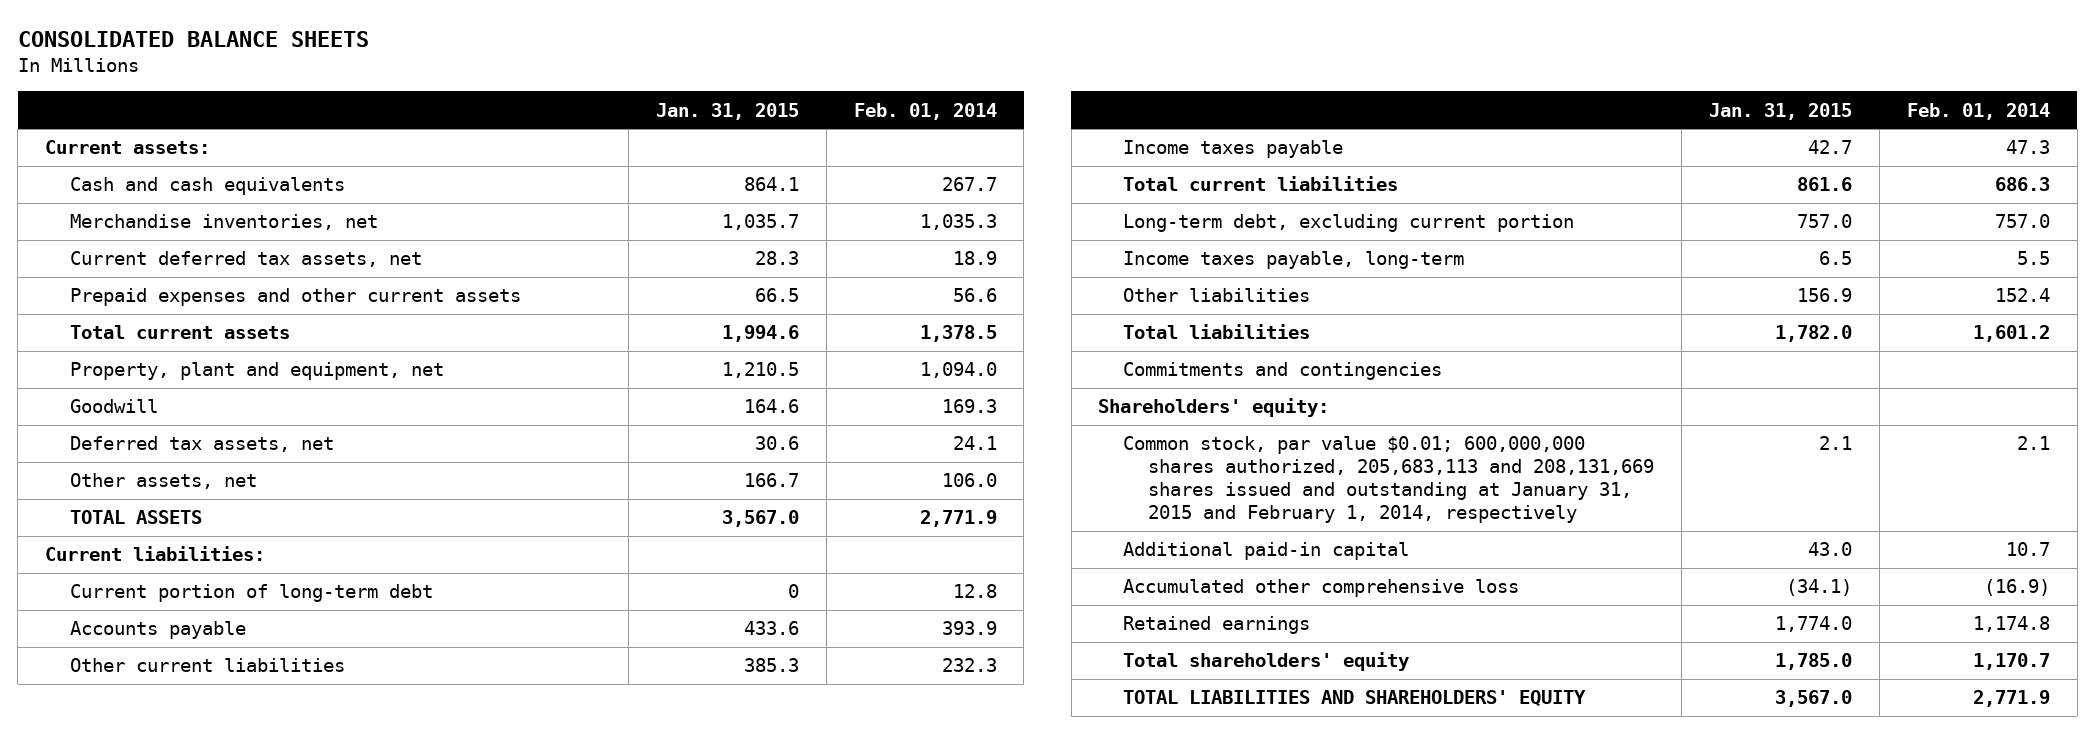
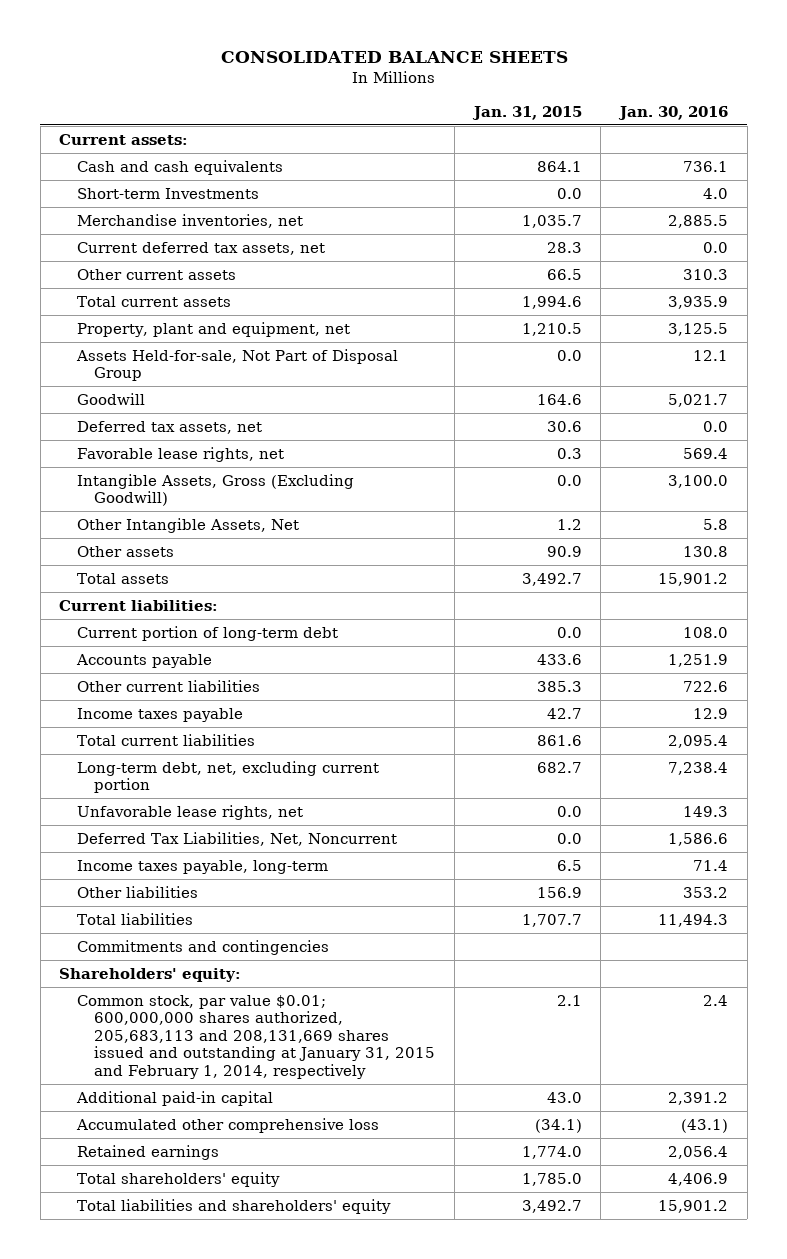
[853,102,997,120] Feb. 01, 2014 -> none
none -> [618,105,729,120] Jan. 30, 2016
none -> [76,187,259,199] Short-term Investments
[69,288,521,307] Prepaid expenses and other current assets -> [76,268,236,280] Other current assets
none -> [75,348,398,382] Assets Held-for-sale, Not Part of Disposal Group
none -> [76,446,284,462] Favorable lease rights, net
none -> [76,473,354,507] Intangible Assets, Gross (Excluding Goodwill)
none -> [76,517,299,533] Other Intangible Assets, Net
[69,473,257,490] Other assets, net -> [76,545,174,557] Other assets
[743,473,799,488] 166.7 -> [546,545,582,557] 90.9
[69,510,202,525] TOTAL ASSETS -> [76,572,169,584] Total assets
[721,510,799,528] 3,567.0 -> [521,572,582,586] 3,492.7
[787,584,799,599] 0 -> [556,626,582,638] 0.0
[1123,214,1575,233] Long-term debt, excluding current portion -> [76,760,379,794] Long-term debt, net, excluding current portion
[1796,214,1852,229] 757.0 -> [536,761,582,773] 682.7
none -> [76,804,303,820] Unfavorable lease rights, net
none -> [76,831,397,846] Deferred Tax Liabilities, Net, Noncurrent
[1774,325,1852,343] 1,782.0 -> [521,913,582,927] 1,707.7
[1123,690,1587,707] TOTAL LIABILITIES AND SHAREHOLDERS' EQUITY -> [76,1198,391,1214] Total liabilities and shareholders' equity
[1774,690,1852,708] 3,567.0 -> [521,1199,582,1213] 3,492.7

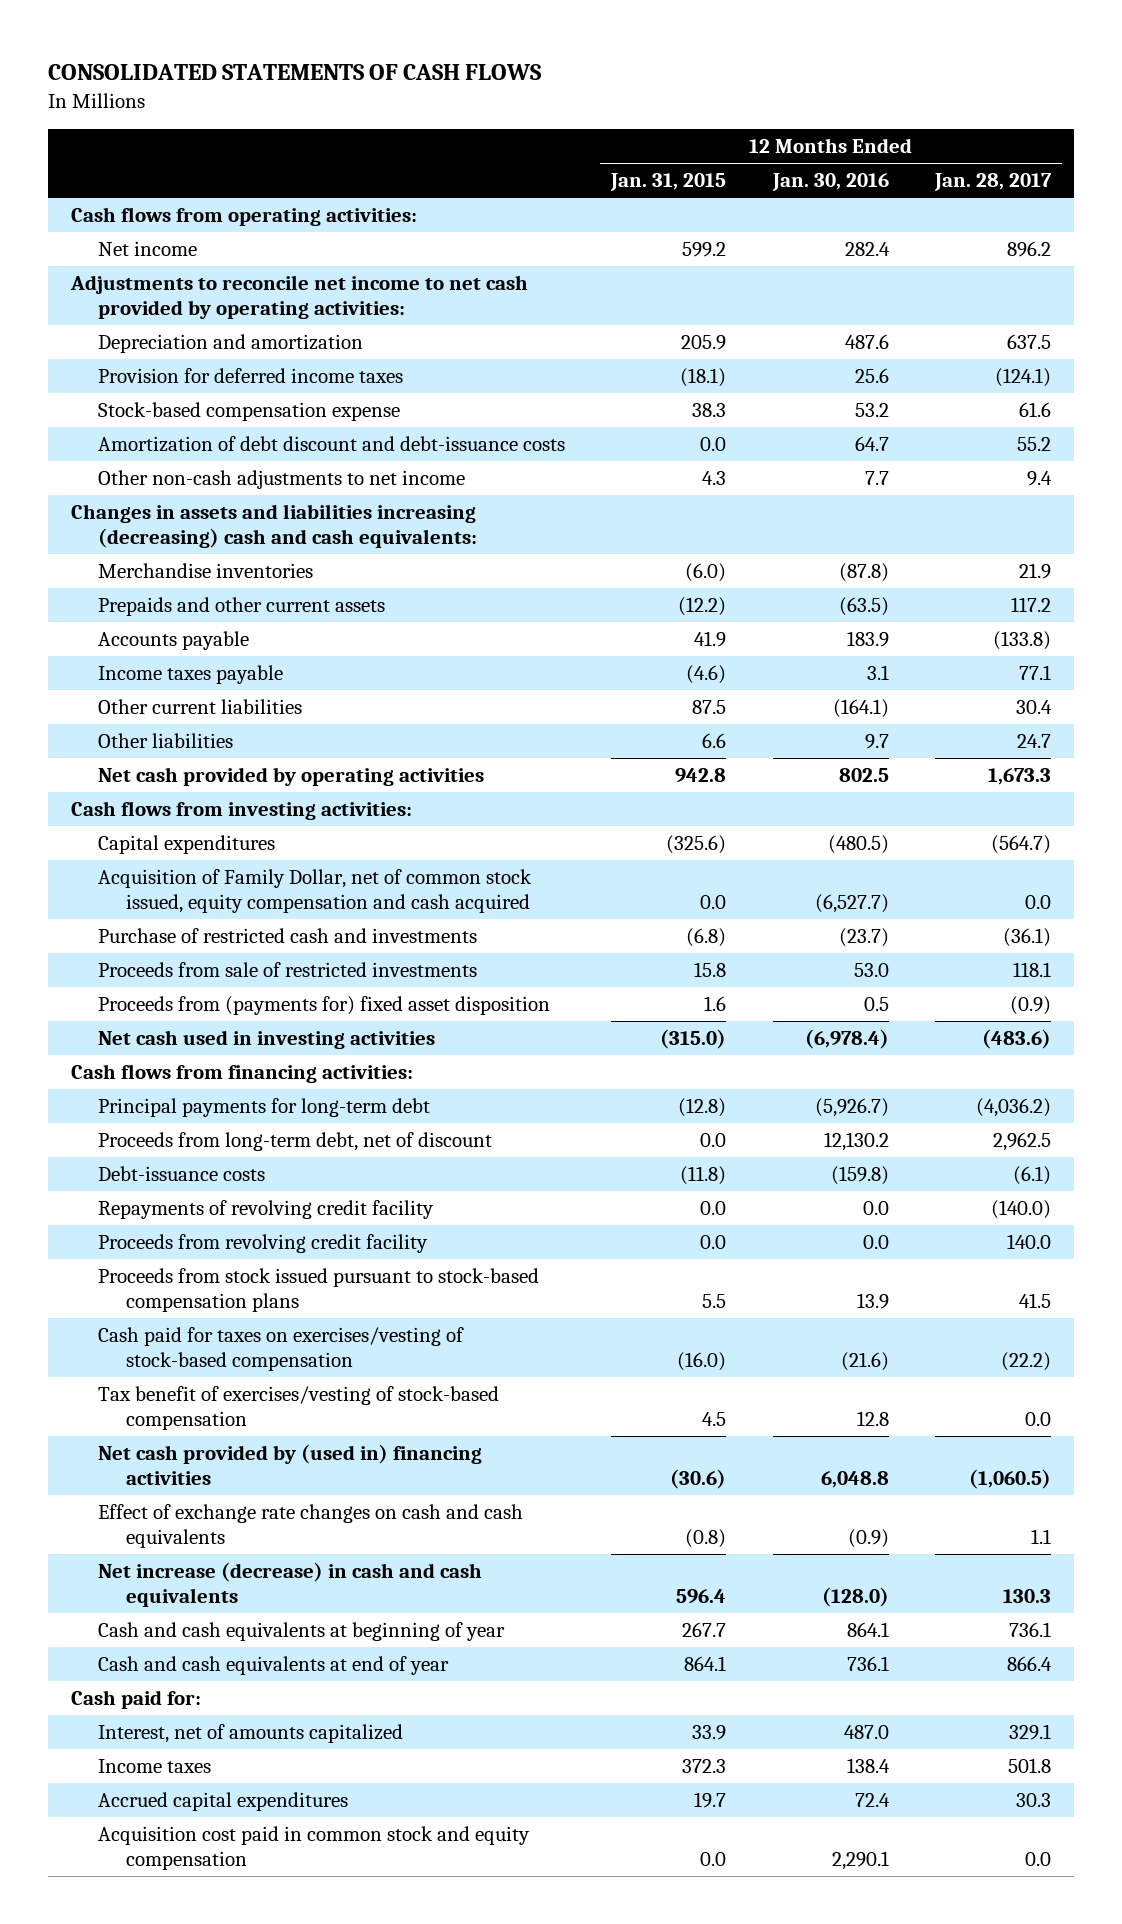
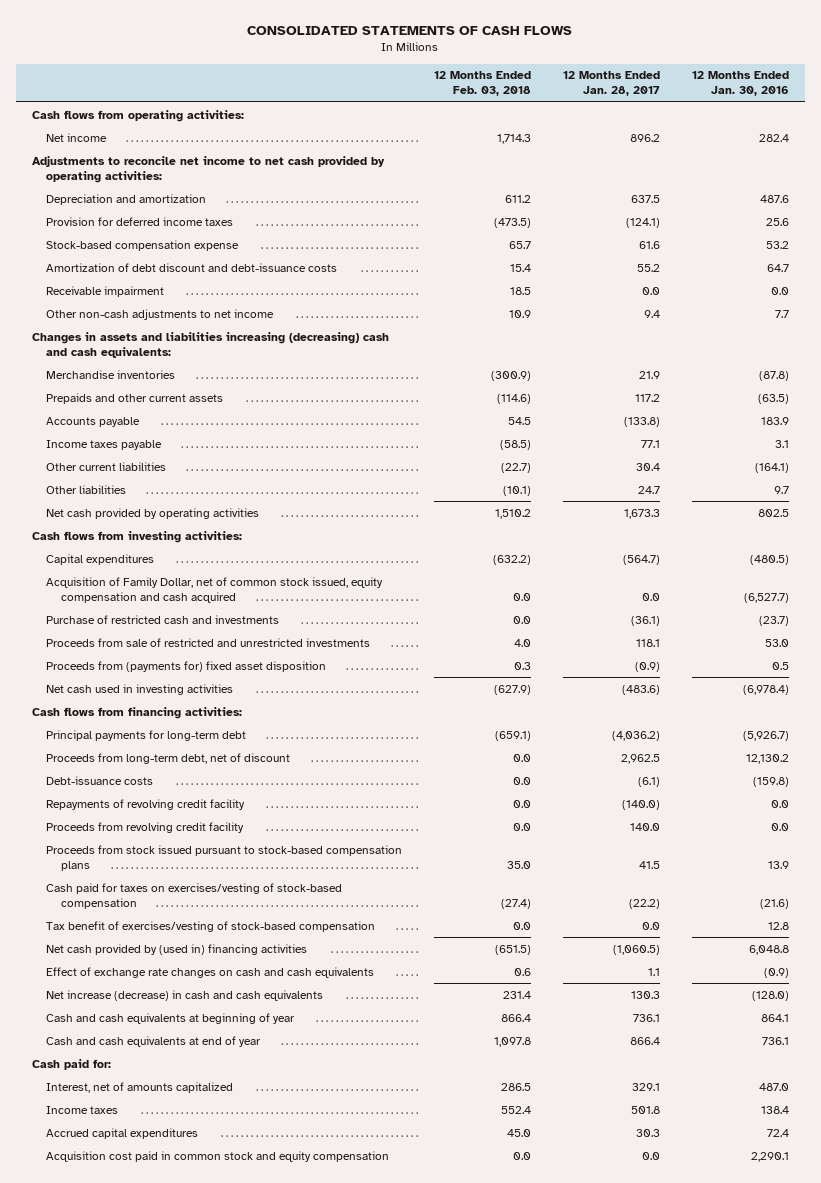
[610,173,727,192] Jan. 31, 2015 -> none
none -> [434,71,532,97] 12 Months Ended Feb. 03, 2018
none -> [46,285,165,297] Receivable impairment
[98,962,478,978] Proceeds from sale of restricted investments -> [46,637,371,647] Proceeds from sale of restricted and unrestricted investments

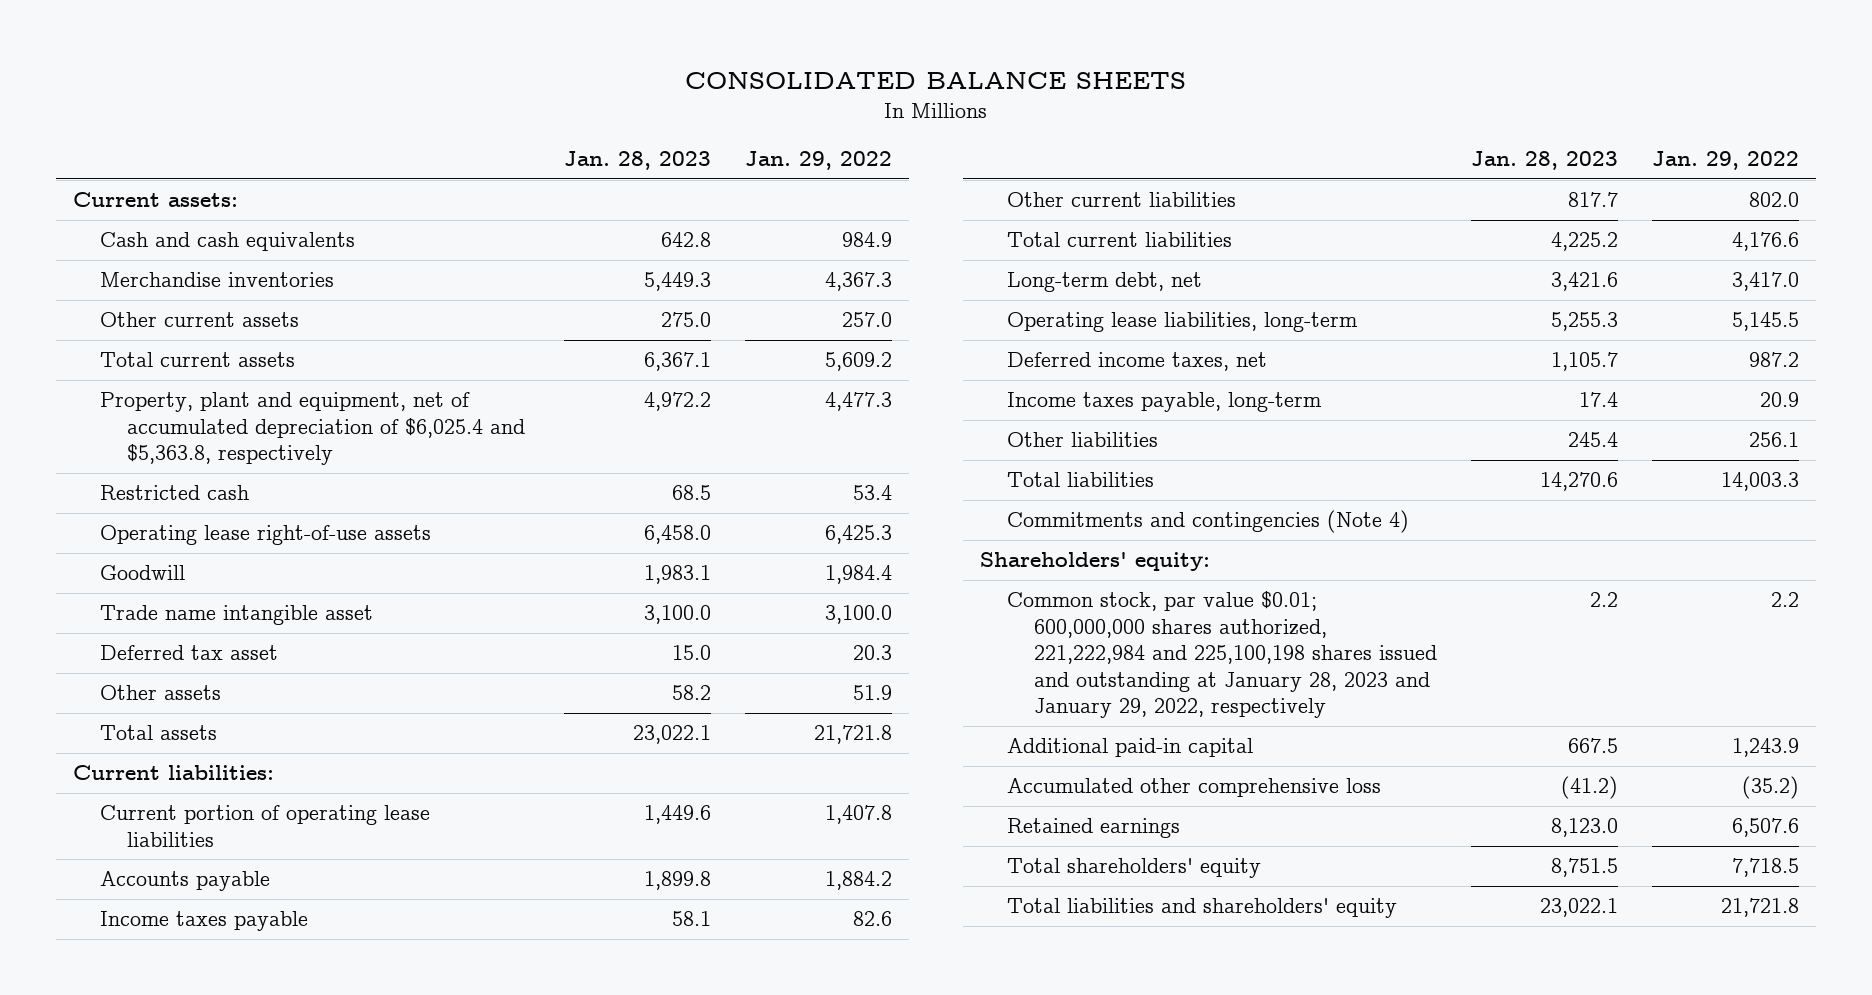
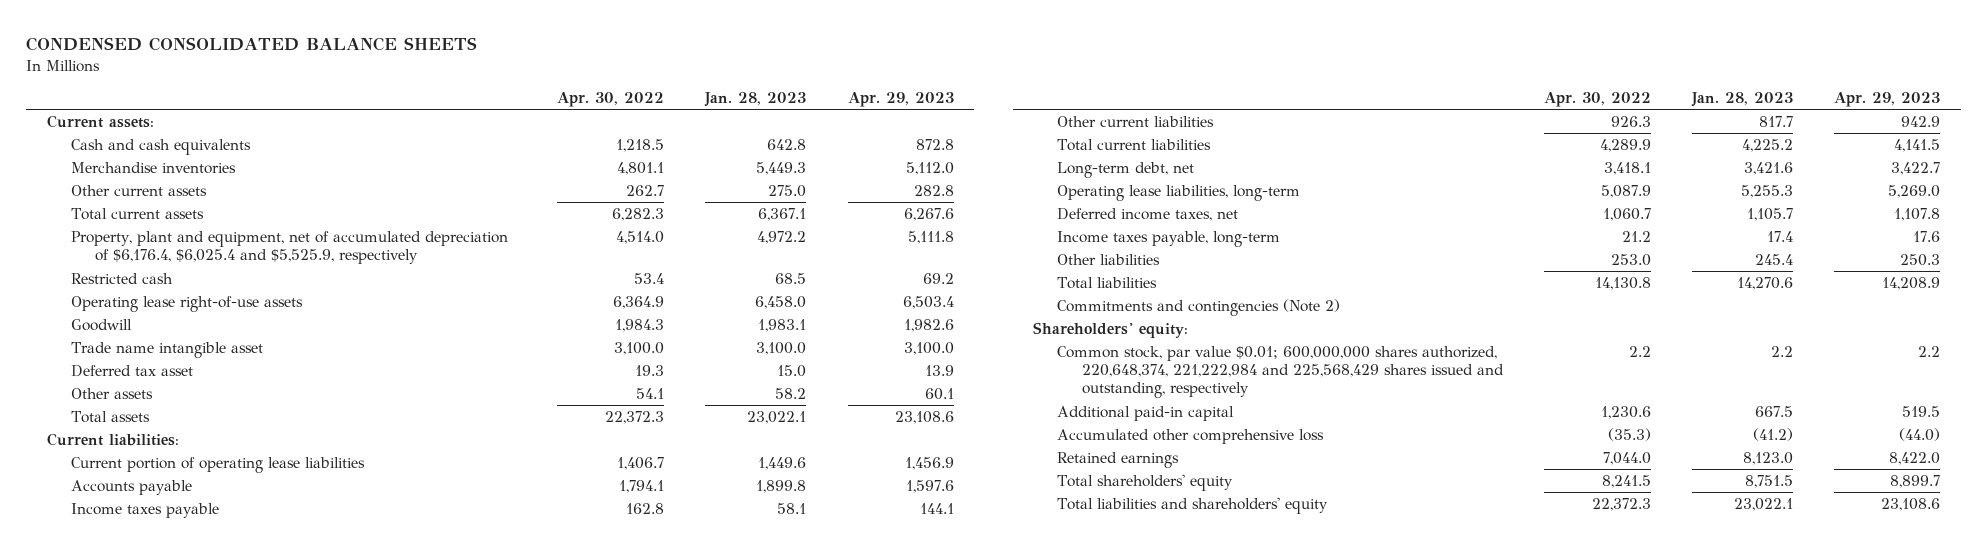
[684,72,1186,90] CONSOLIDATED BALANCE SHEETS -> [25,36,477,51] CONDENSED CONSOLIDATED BALANCE SHEETS
[745,151,893,171] Jan. 29, 2022 -> none
none -> [557,92,665,108] Apr. 30, 2022
none -> [847,92,954,108] Apr. 29, 2023
[99,392,525,466] Property, plant and equipment, net of accumulated depreciation of $6,025.4 and $5,363.8, respectively -> [70,231,508,265] Property, plant and equipment, net of accumulated depreciation of $6,176.4, $6,025.4 and $5,525.9, respectively
[1006,510,1409,534] Commitments and contingencies (Note 4) -> [1057,299,1341,317] Commitments and contingencies (Note 2)
[1006,591,1437,719] Common stock, par value $0.01; 600,000,000 shares authorized, 221,222,984 and 225,100,198 shares issued and outstanding at January 28, 2023 and January 29, 2022, respectively -> [1057,346,1504,399] Common stock, par value $0.01; 600,000,000 shares authorized, 220,648,374, 221,222,984 and 225,568,429 shares issued and outstanding, respectively

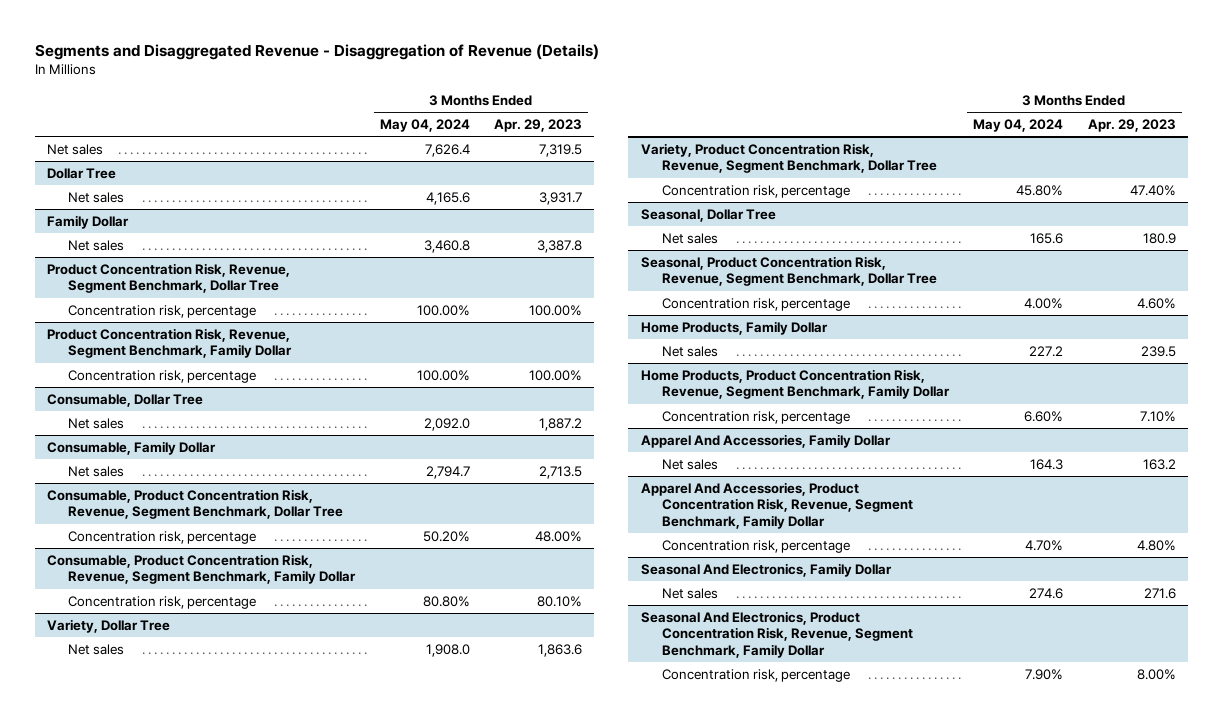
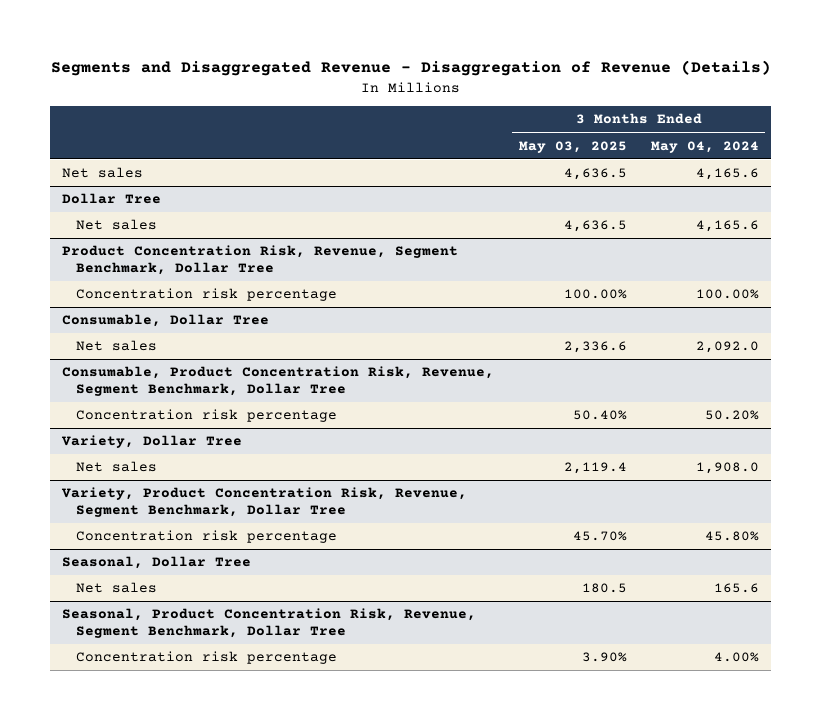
[494,119,583,133] Apr. 29, 2023 -> none
none -> [518,140,627,153] May 03, 2025
[424,143,470,157] 7,626.4 -> [695,168,759,181] 4,165.6
[46,214,129,229] Family Dollar -> none
[68,239,125,251] Net sales -> none
[46,327,293,359] Product Concentration Risk, Revenue, Segment Benchmark, Family Dollar -> none
[68,369,257,383] Concentration risk, percentage -> none
[68,304,257,318] Concentration risk, percentage -> [76,288,338,302] Concentration risk percentage
[46,440,216,455] Consumable, Family Dollar -> none
[68,465,125,477] Net sales -> none
[46,553,357,585] Consumable, Product Concentration Risk, Revenue, Segment Benchmark, Family Dollar -> none
[68,595,257,609] Concentration risk, percentage -> none
[68,530,257,544] Concentration risk, percentage -> [76,409,338,423] Concentration risk percentage
[661,184,850,198] Concentration risk, percentage -> [76,530,338,544] Concentration risk percentage
[640,320,828,335] Home Products, Family Dollar -> none
[661,345,718,357] Net sales -> none
[640,368,950,400] Home Products, Product Concentration Risk, Revenue, Segment Benchmark, Family Dollar -> none
[661,410,850,424] Concentration risk, percentage -> none
[640,433,891,448] Apparel And Accessories, Family Dollar -> none
[661,458,718,470] Net sales -> none
[640,481,913,529] Apparel And Accessories, Product Concentration Risk, Revenue, Segment Benchmark, Family Dollar -> none
[661,539,850,553] Concentration risk, percentage -> none
[640,562,892,577] Seasonal And Electronics, Family Dollar -> none
[661,587,718,599] Net sales -> none
[640,610,913,658] Seasonal And Electronics, Product Concentration Risk, Revenue, Segment Benchmark, Family Dollar -> none
[661,668,850,682] Concentration risk, percentage -> none
[661,297,850,311] Concentration risk, percentage -> [76,651,338,665] Concentration risk percentage

